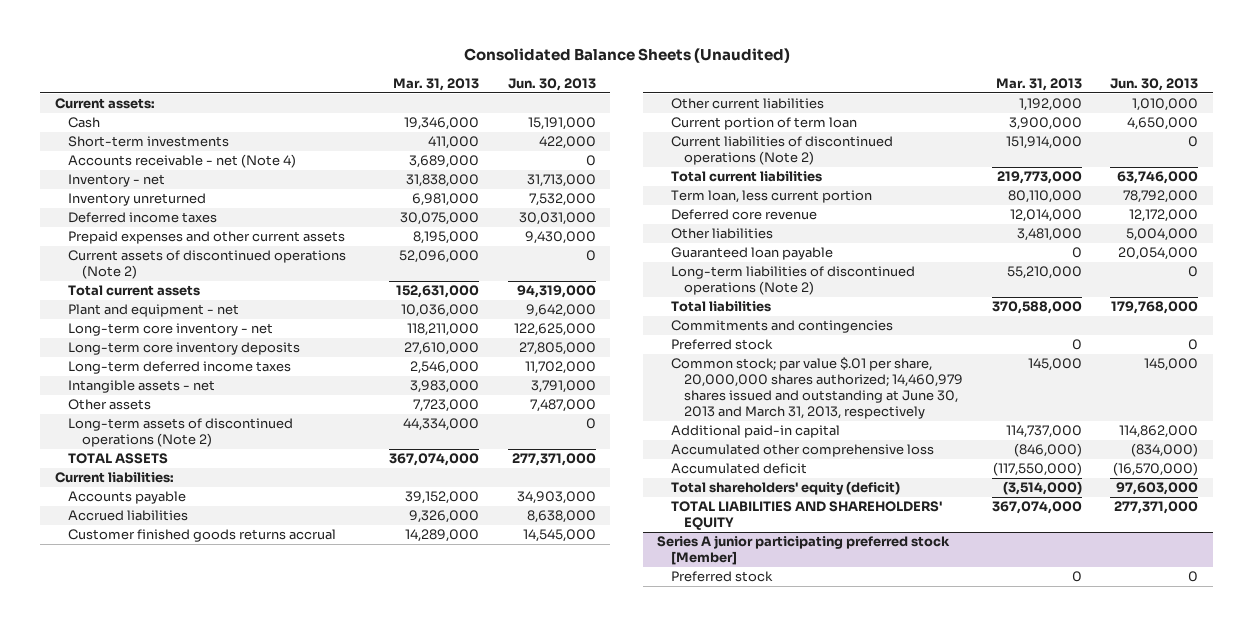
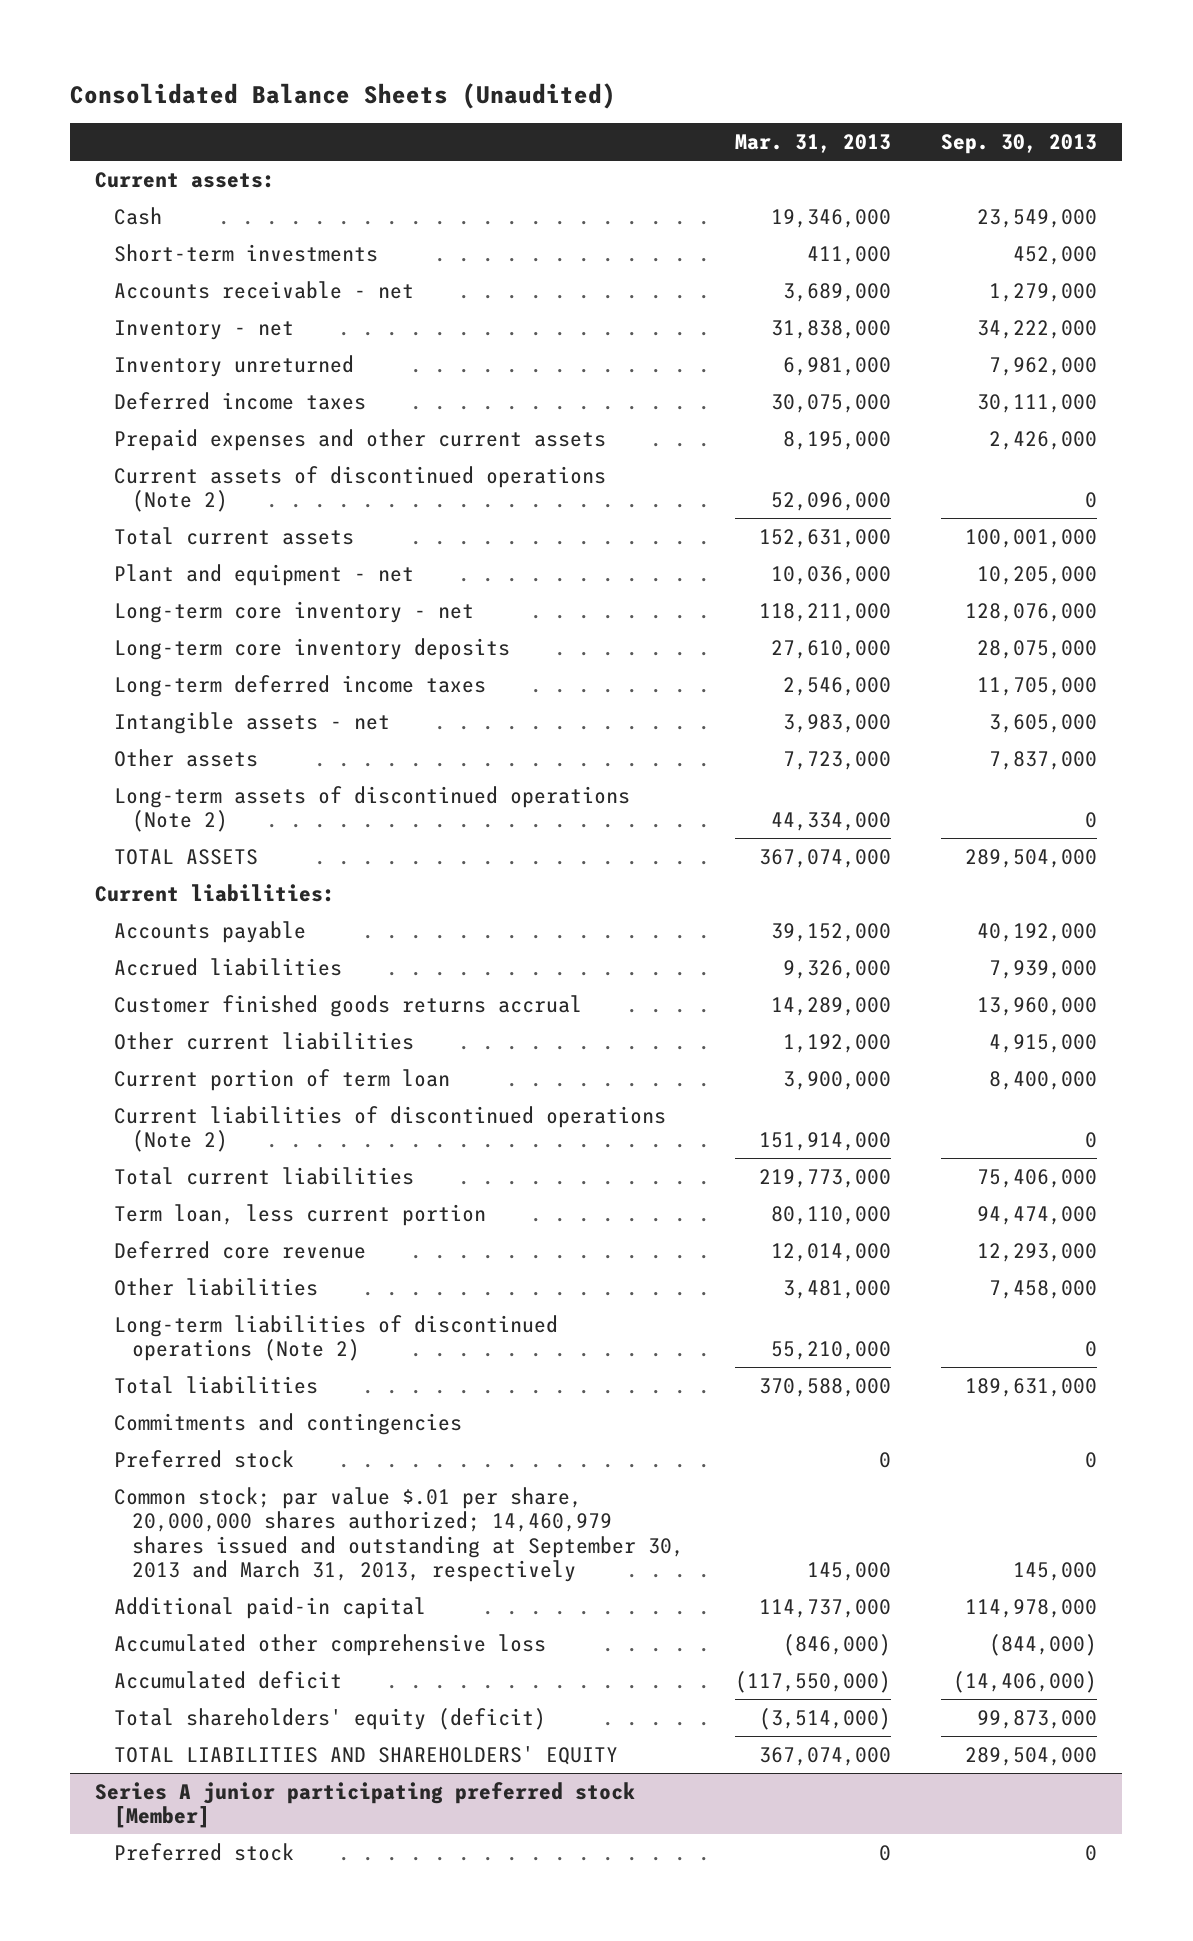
[508,77,597,91] Jun. 30, 2013 -> none
none -> [941,134,1098,155] Sep. 30, 2013
[68,154,297,169] Accounts receivable - net (Note 4) -> [113,280,414,299] Accounts receivable - net
[670,247,833,261] Guaranteed loan payable -> none
[670,357,964,420] Common stock; par value $.01 per share, 20,000,000 shares authorized; 14,460,979 shares issued and outstanding at June 30, 2013 and March 31, 2013, respectively -> [113,1486,685,1583] Common stock; par value $.01 per share, 20,000,000 shares authorized; 14,460,979 shares issued and outstanding at September 30, 2013 and March 31, 2013, respectively

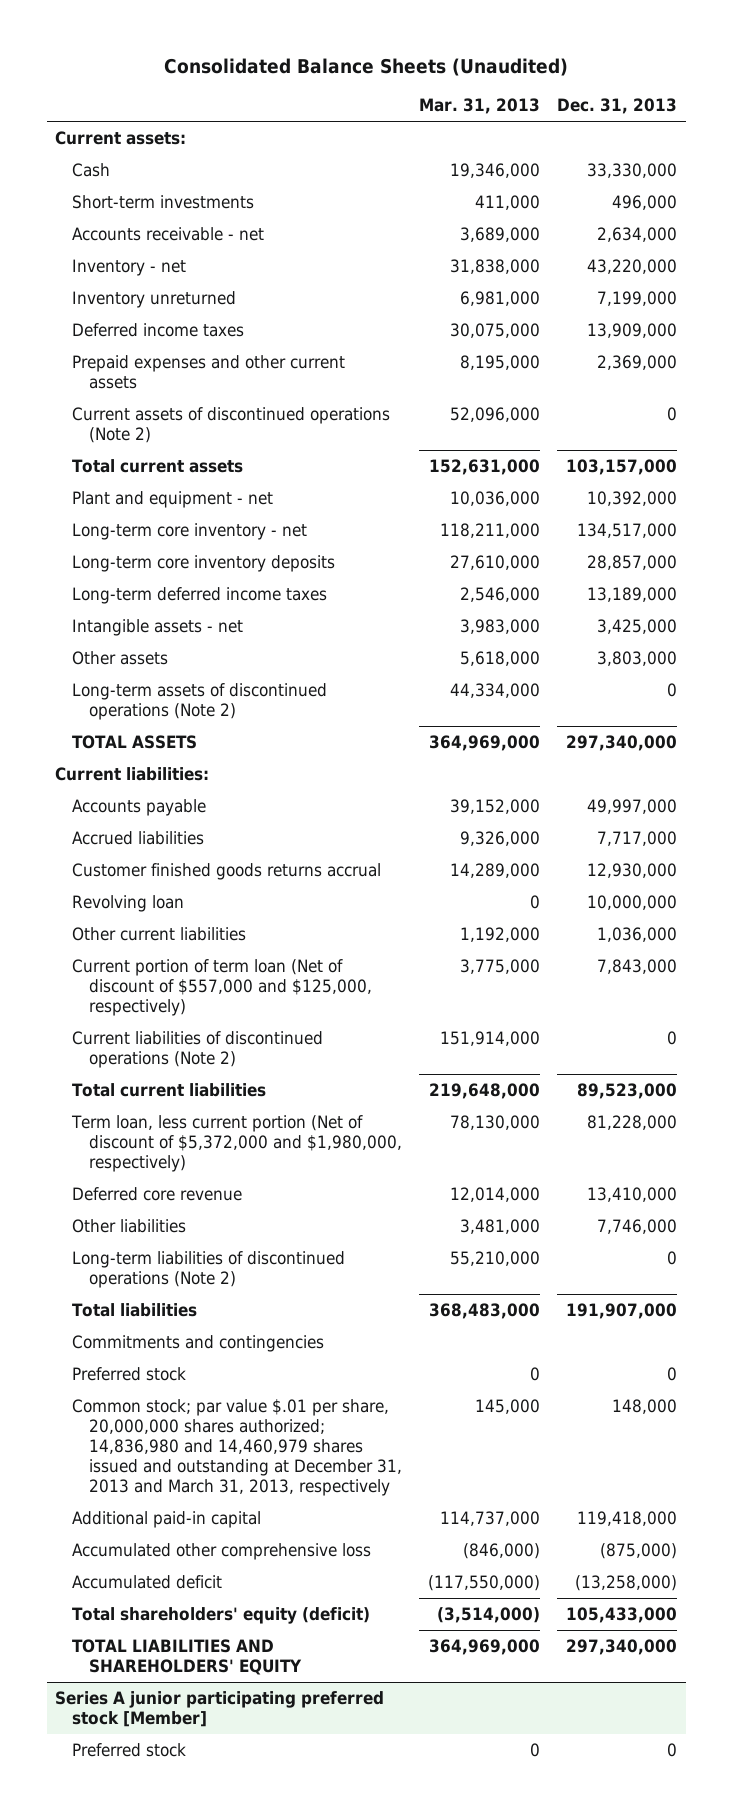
[941,134,1098,155] Sep. 30, 2013 -> none
none -> [556,98,677,115] Dec. 31, 2013
[782,750,891,770] 7,723,000 -> [459,651,540,667] 5,618,000
[758,848,891,868] 367,074,000 -> [428,735,540,752] 364,969,000
none -> [72,895,185,913] Revolving loan
[113,1068,450,1091] Current portion of term loan -> [72,959,372,1017] Current portion of term loan (Net of discount of $557,000 and $125,000, respectively)
[782,1070,891,1090] 3,900,000 -> [459,959,540,975] 3,775,000
[758,1168,891,1188] 219,773,000 -> [428,1083,540,1100] 219,648,000
[113,1203,486,1226] Term loan, less current portion -> [71,1115,402,1173] Term loan, less current portion (Net of discount of $5,372,000 and $1,980,000, respectively)
[770,1205,891,1225] 80,110,000 -> [449,1115,540,1131] 78,130,000
[758,1377,891,1397] 370,588,000 -> [428,1303,540,1320] 368,483,000
[113,1486,685,1583] Common stock; par value $.01 per share, 20,000,000 shares authorized; 14,460,979 shares issued and outstanding at September 30, 2013 and March 31, 2013, respectively -> [72,1399,402,1496] Common stock; par value $.01 per share, 20,000,000 shares authorized; 14,836,980 and 14,460,979 shares issued and outstanding at December 31, 2013 and March 31, 2013, respectively
[758,1746,891,1766] 367,074,000 -> [428,1639,540,1656] 364,969,000

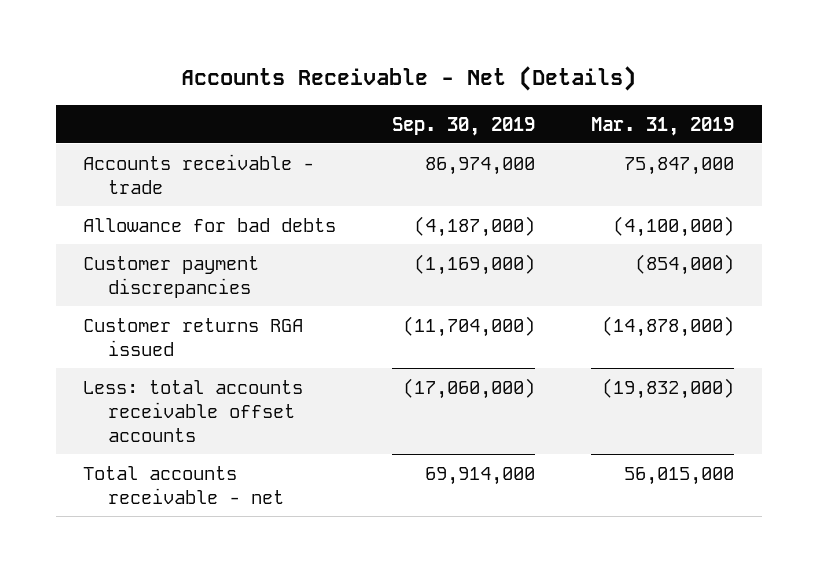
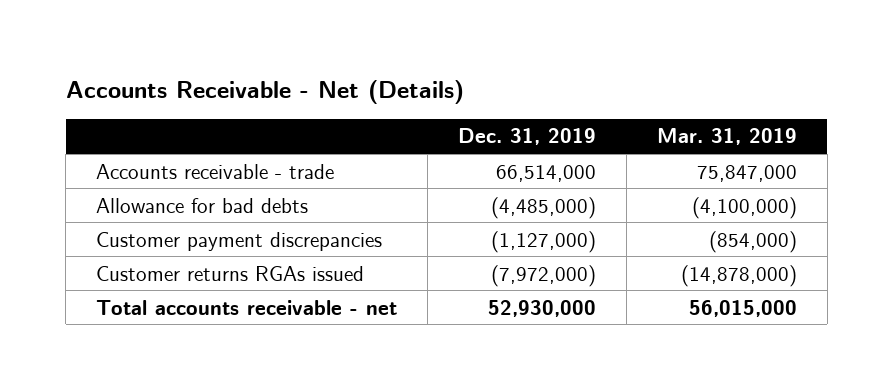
[392,116,536,136] Sep. 30, 2019 -> none
none -> [458,128,597,146] Dec. 31, 2019
[83,379,304,442] Less: total accounts receivable offset accounts -> none
[83,317,304,356] Customer returns RGA issued -> [96,265,365,281] Customer returns RGAs issued

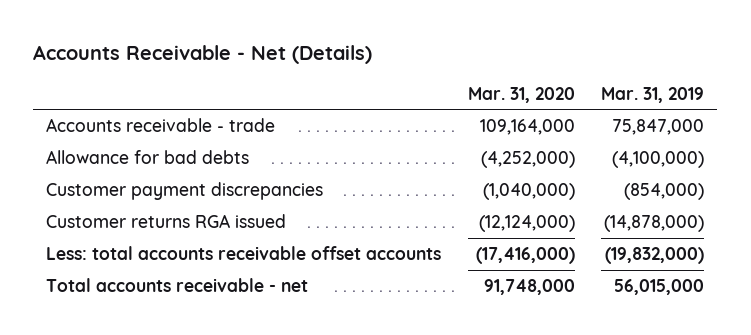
[458,128,597,146] Dec. 31, 2019 -> none
none -> [467,86,575,103] Mar. 31, 2020
[96,265,365,281] Customer returns RGAs issued -> [46,213,287,228] Customer returns RGA issued
none -> [46,245,442,260] Less: total accounts receivable offset accounts

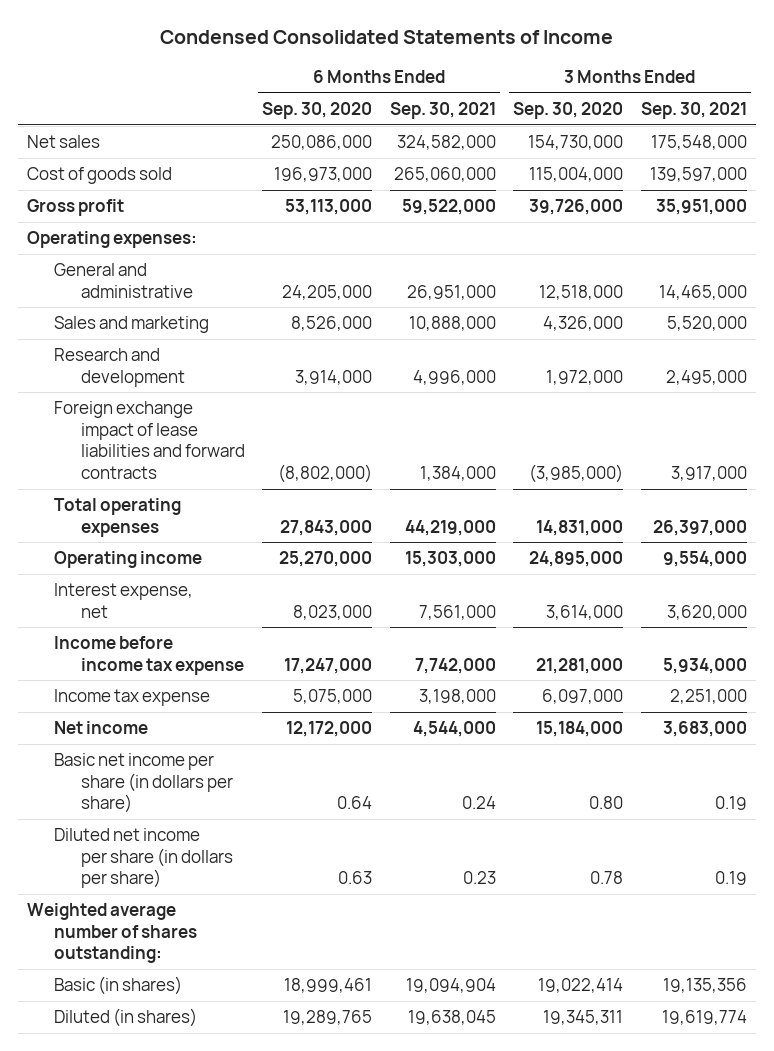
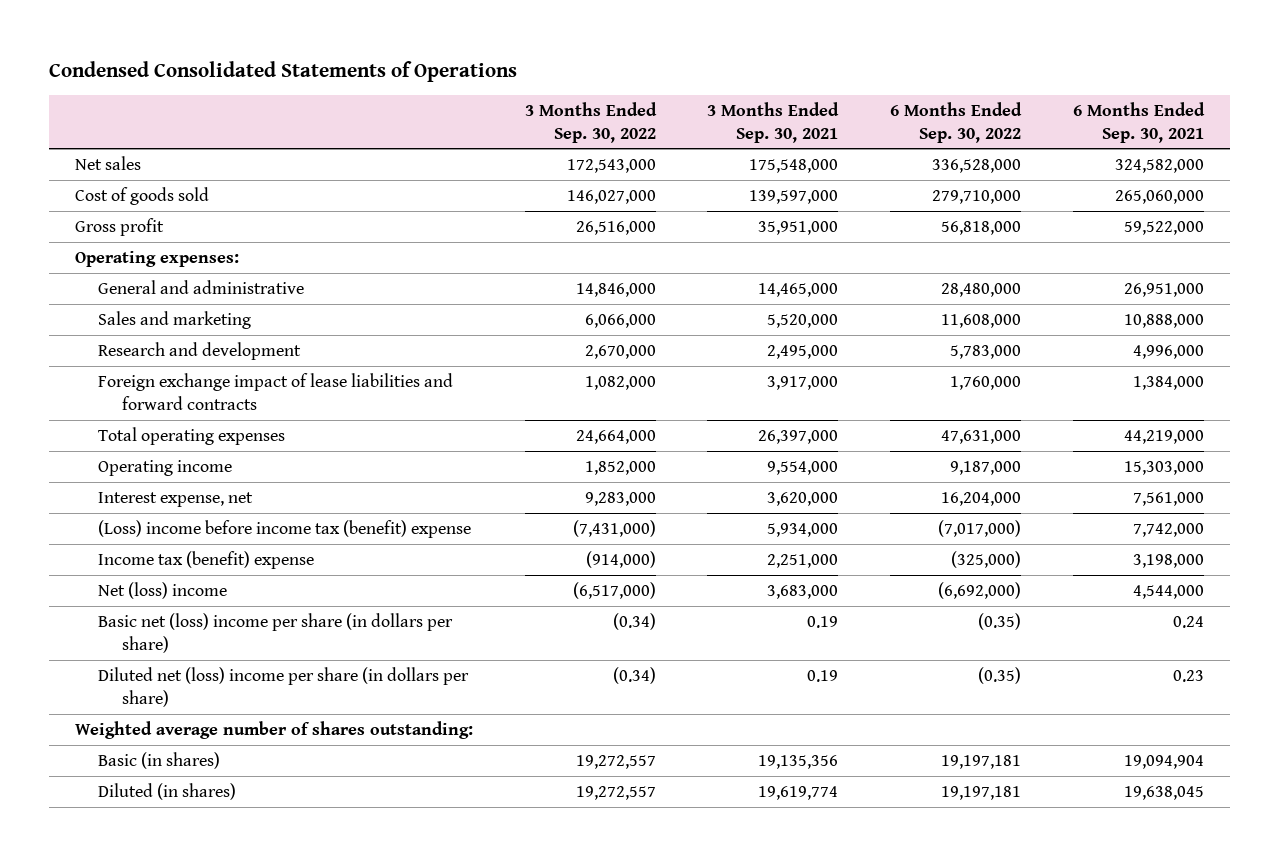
[159,30,613,45] Condensed Consolidated Statements of Income -> [48,60,517,82] Condensed Consolidated Statements of Operations
[262,101,373,119] Sep. 30, 2020 -> none
[513,101,624,119] Sep. 30, 2020 -> none
none -> [524,101,657,143] 3 Months Ended Sep. 30, 2022
none -> [890,101,1023,143] 6 Months Ended Sep. 30, 2022
[53,636,244,675] Income before income tax expense -> [98,519,472,538] (Loss) income before income tax (benefit) expense
[53,689,210,707] Income tax expense -> [98,550,315,569] Income tax (benefit) expense
[53,721,148,735] Net income -> [98,581,228,599] Net (loss) income
[53,753,233,814] Basic net income per share (in dollars per share) -> [98,612,454,653] Basic net (loss) income per share (in dollars per share)
[53,828,233,889] Diluted net income per share (in dollars per share) -> [98,666,470,707] Diluted net (loss) income per share (in dollars per share)

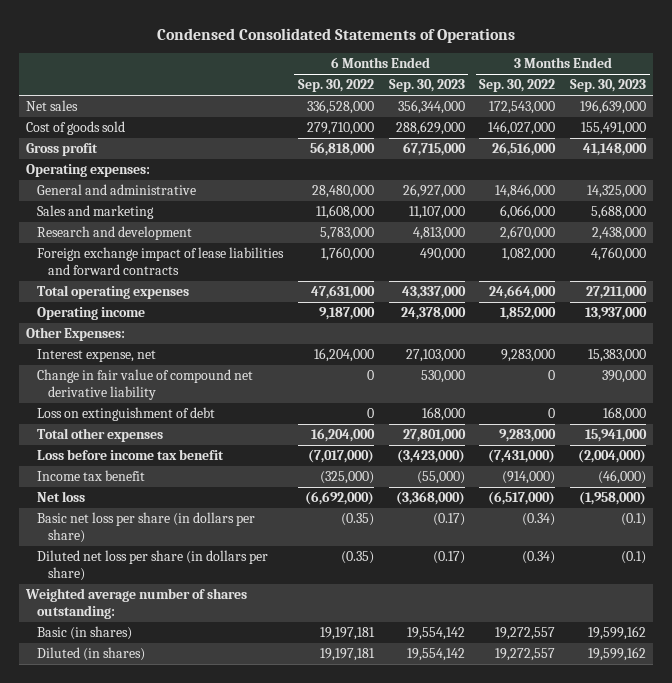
[707,101,840,143] 3 Months Ended Sep. 30, 2021 -> none
[1073,101,1206,143] 6 Months Ended Sep. 30, 2021 -> none
none -> [388,79,465,93] Sep. 30, 2023
none -> [570,79,647,93] Sep. 30, 2023
none -> [26,327,126,342] Other Expenses:
none -> [37,369,254,400] Change in fair value of compound net derivative liability
none -> [37,407,216,422] Loss on extinguishment of debt
none -> [37,428,164,443] Total other expenses
[98,519,472,538] (Loss) income before income tax (benefit) expense -> [37,449,225,461] Loss before income tax benefit
[98,550,315,569] Income tax (benefit) expense -> [37,470,146,482] Income tax benefit
[98,581,228,599] Net (loss) income -> [37,491,86,503] Net loss
[98,612,454,653] Basic net (loss) income per share (in dollars per share) -> [37,512,256,543] Basic net loss per share (in dollars per share)
[98,666,470,707] Diluted net (loss) income per share (in dollars per share) -> [37,550,269,581] Diluted net loss per share (in dollars per share)

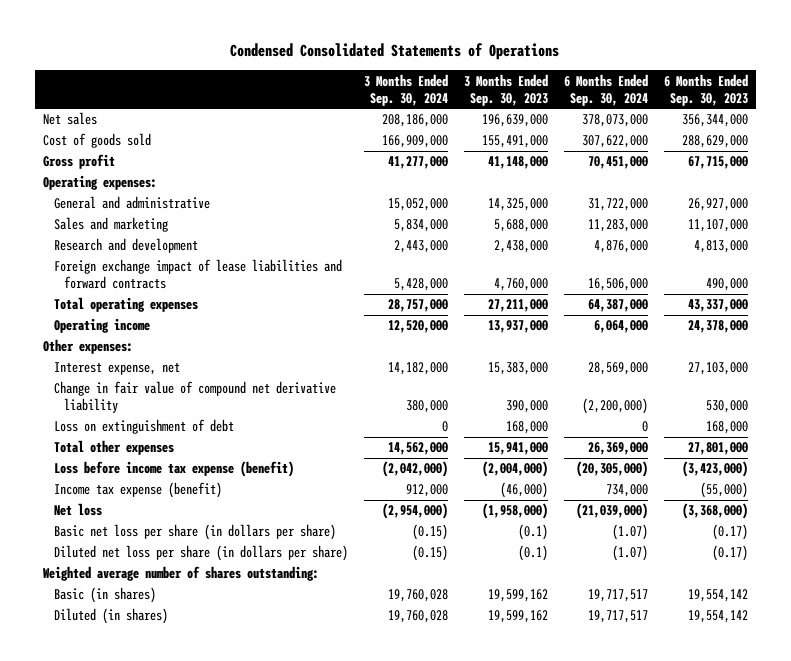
[297,79,374,93] Sep. 30, 2022 -> none
[479,79,556,93] Sep. 30, 2022 -> none
none -> [363,73,448,106] 3 Months Ended Sep. 30, 2024
none -> [563,73,648,106] 6 Months Ended Sep. 30, 2024
[26,327,126,342] Other Expenses: -> [42,339,133,355] Other expenses:
[37,449,225,461] Loss before income tax benefit -> [53,461,294,478] Loss before income tax expense (benefit)
[37,470,146,482] Income tax benefit -> [53,482,222,499] Income tax expense (benefit)

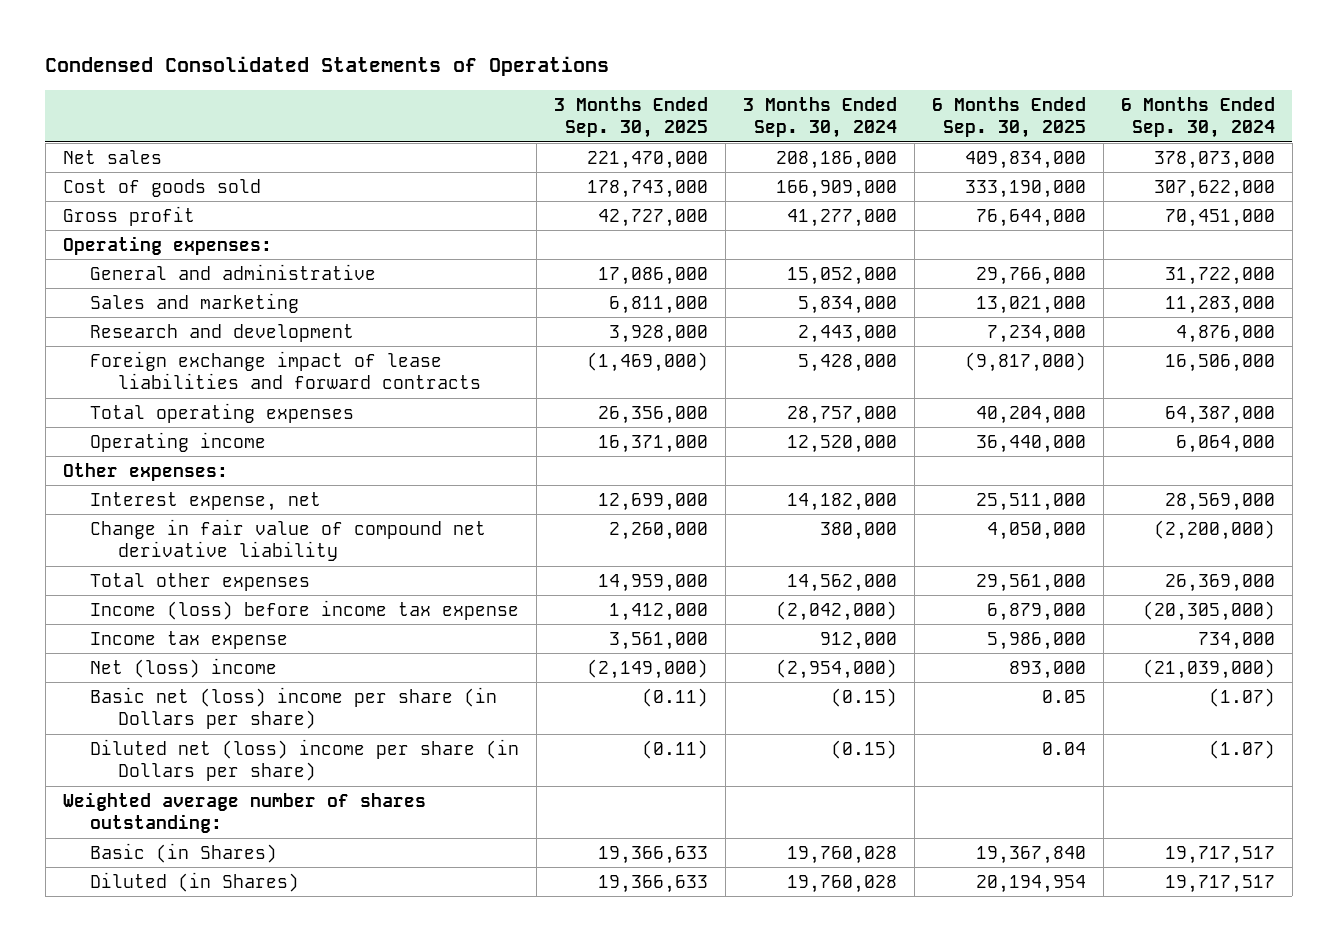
[463,73,548,106] 3 Months Ended Sep. 30, 2023 -> none
[663,73,748,106] 6 Months Ended Sep. 30, 2023 -> none
none -> [554,96,709,139] 3 Months Ended Sep. 30, 2025
none -> [931,96,1086,139] 6 Months Ended Sep. 30, 2025
[53,419,234,435] Loss on extinguishment of debt -> none
[53,461,294,478] Loss before income tax expense (benefit) -> [90,599,520,620] Income (loss) before income tax expense
[53,482,222,499] Income tax expense (benefit) -> [90,630,289,649] Income tax expense
[53,503,102,517] Net loss -> [90,657,278,678] Net (loss) income
[53,524,336,541] Basic net loss per share (in dollars per share) -> [90,686,498,730] Basic net (loss) income per share (in Dollars per share)
[53,545,348,562] Diluted net loss per share (in dollars per share) -> [90,738,520,782] Diluted net (loss) income per share (in Dollars per share)
[53,587,156,604] Basic (in shares) -> [90,842,278,863] Basic (in Shares)
[53,608,168,625] Diluted (in shares) -> [90,871,300,892] Diluted (in Shares)

